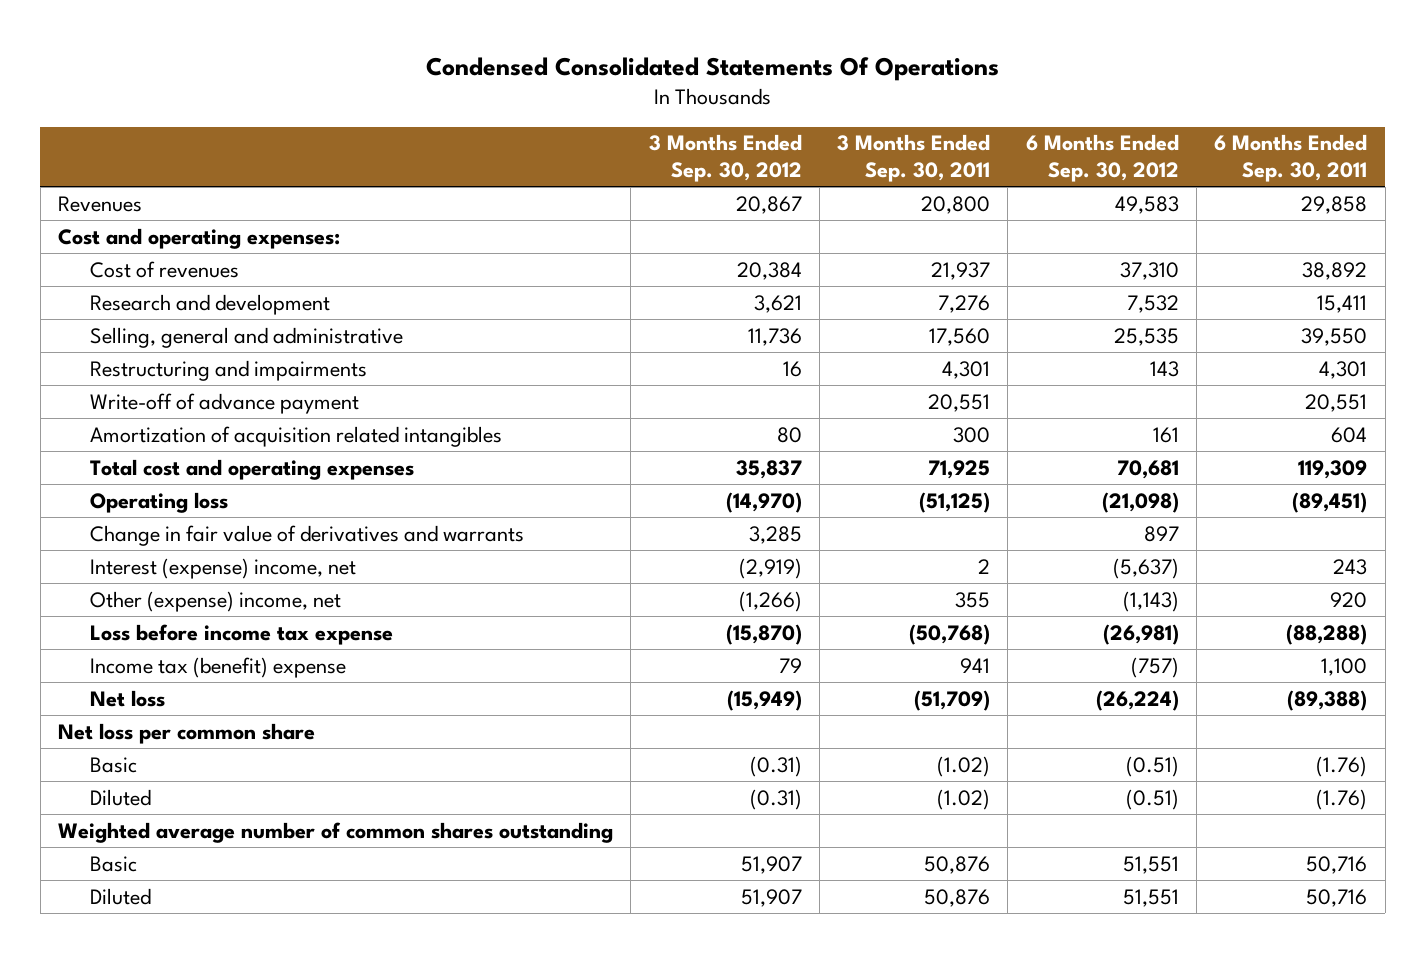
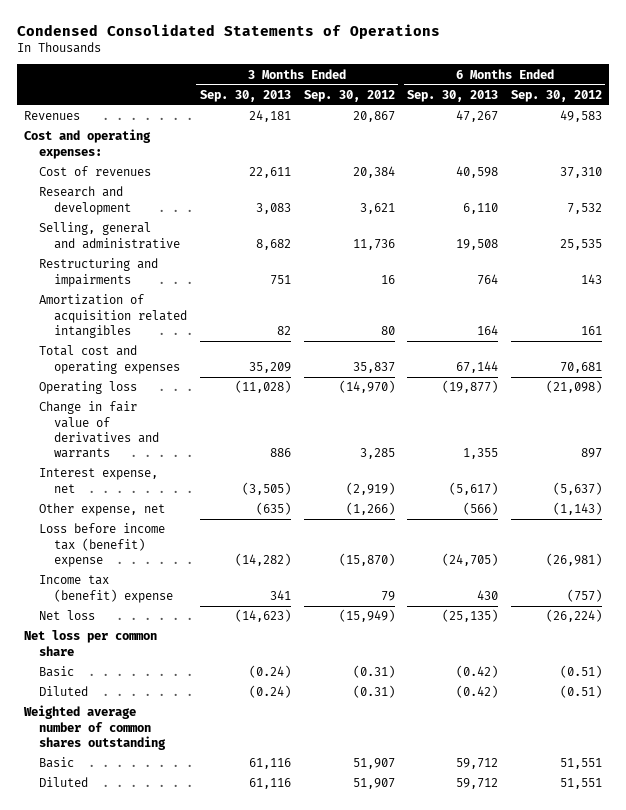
[425,56,999,81] Condensed Consolidated Statements Of Operations -> [17,23,441,39] Condensed Consolidated Statements of Operations
[837,134,991,182] 3 Months Ended Sep. 30, 2011 -> none
[1214,134,1368,182] 6 Months Ended Sep. 30, 2011 -> none
none -> [199,89,291,102] Sep. 30, 2013
none -> [407,89,499,102] Sep. 30, 2013
[89,392,359,414] Write-off of advance payment -> none
[89,557,356,579] Interest (expense) income, net -> [38,468,158,493] Interest expense, net
[89,590,341,612] Other (expense) income, net -> [38,503,165,517] Other expense, net
[89,623,393,645] Loss before income tax expense -> [38,523,165,567] Loss before income tax (benefit) expense

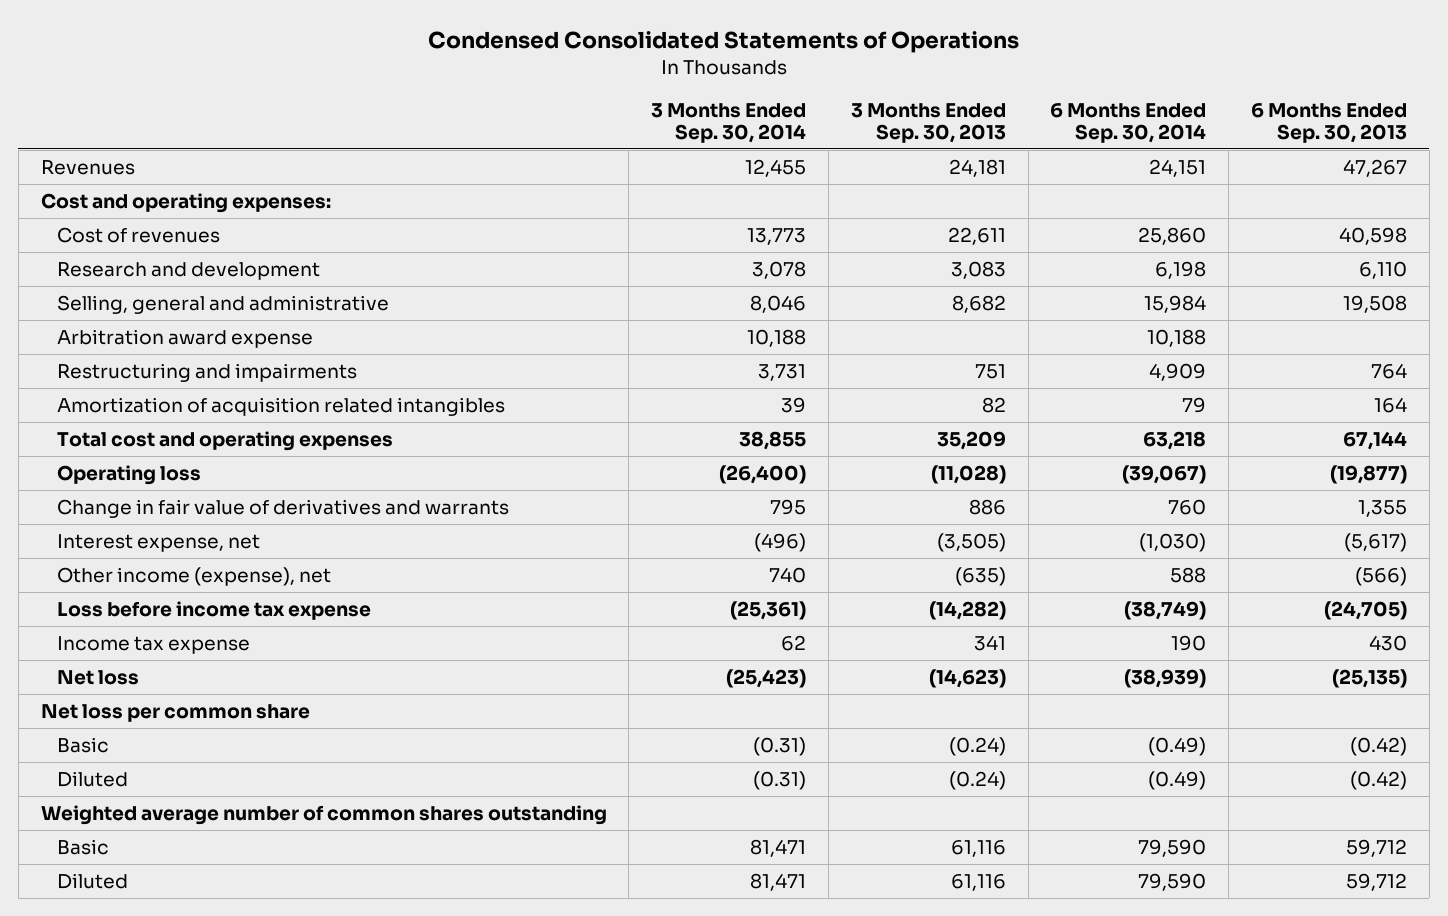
[303,89,395,102] Sep. 30, 2012 -> none
[511,89,603,102] Sep. 30, 2012 -> none
none -> [651,102,807,143] 3 Months Ended Sep. 30, 2014
none -> [1050,102,1207,143] 6 Months Ended Sep. 30, 2014
none -> [57,329,314,349] Arbitration award expense
[38,503,165,517] Other expense, net -> [57,567,332,587] Other income (expense), net
[38,523,165,567] Loss before income tax (benefit) expense -> [57,601,372,621] Loss before income tax expense
[38,575,173,603] Income tax (benefit) expense -> [57,636,251,655] Income tax expense

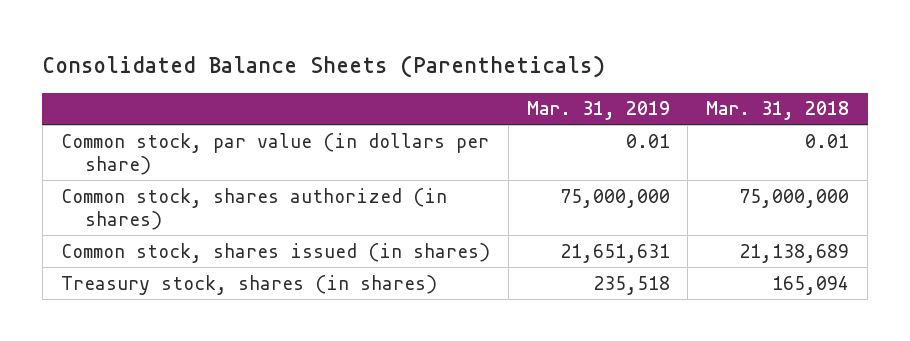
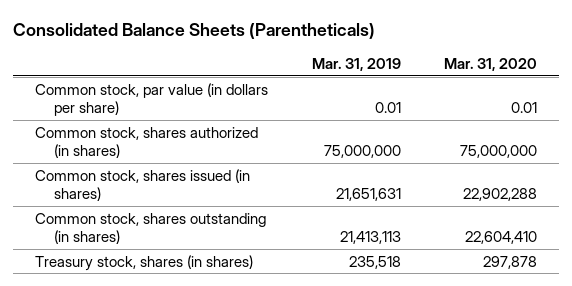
[706,101,850,121] Mar. 31, 2018 -> none
none -> [444,58,538,72] Mar. 31, 2020
none -> [34,212,266,245] Common stock, shares outstanding (in shares)

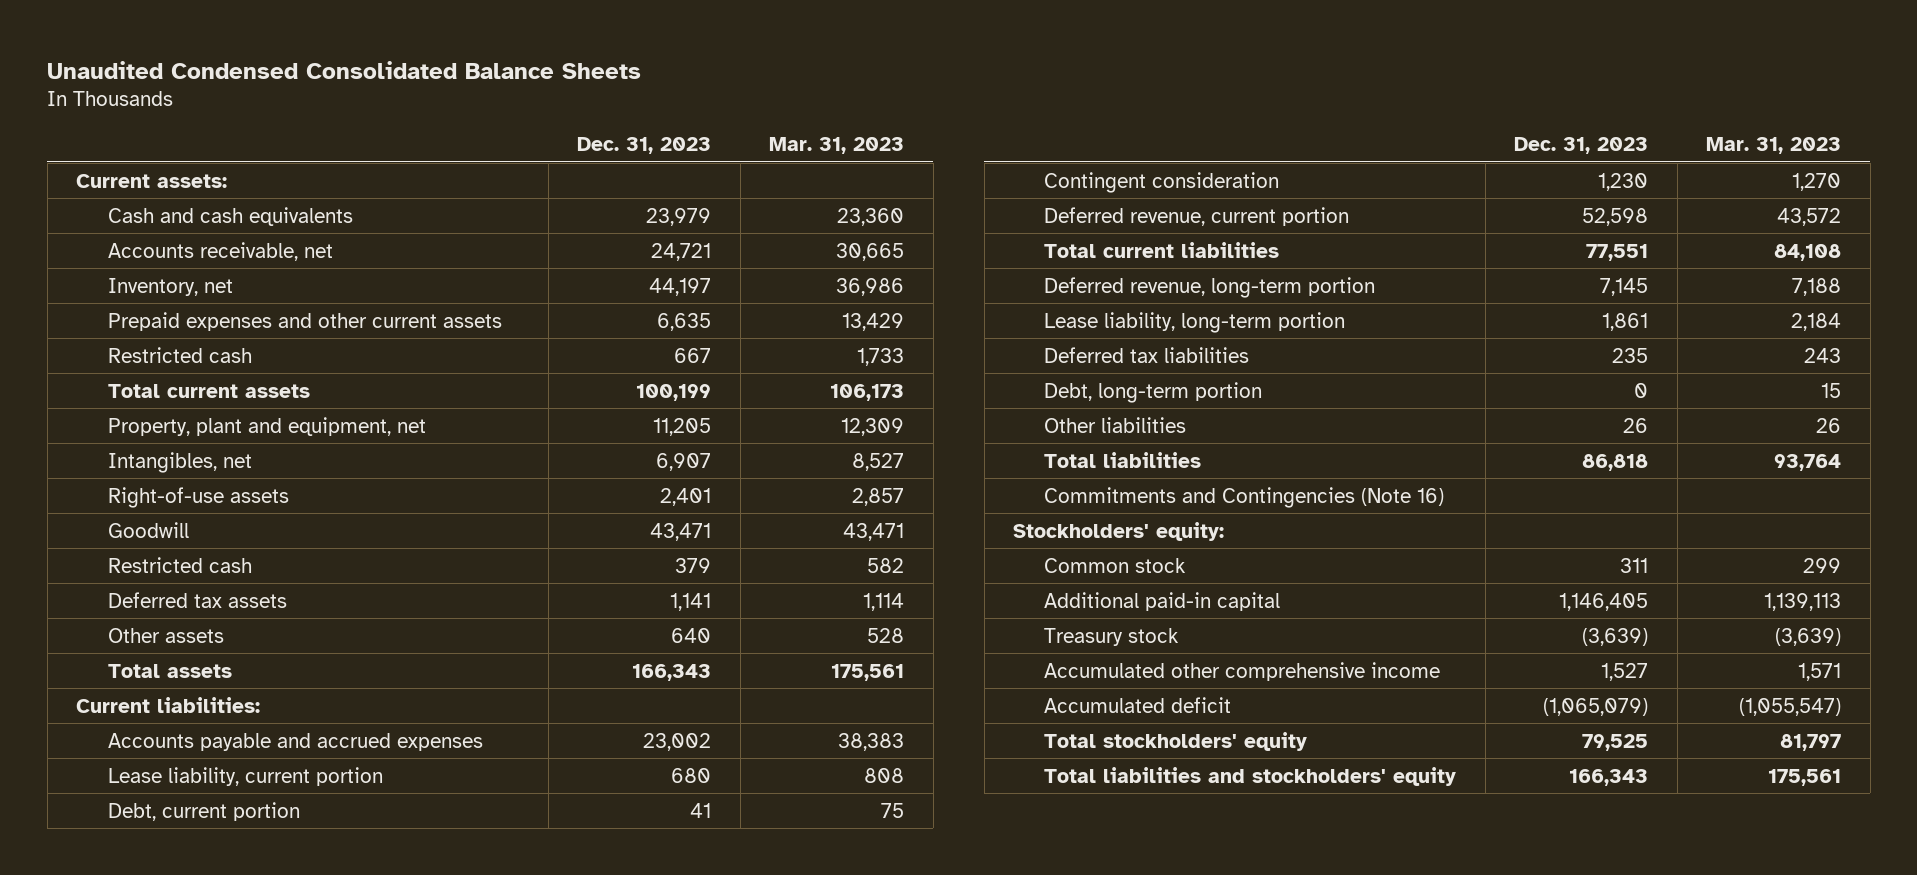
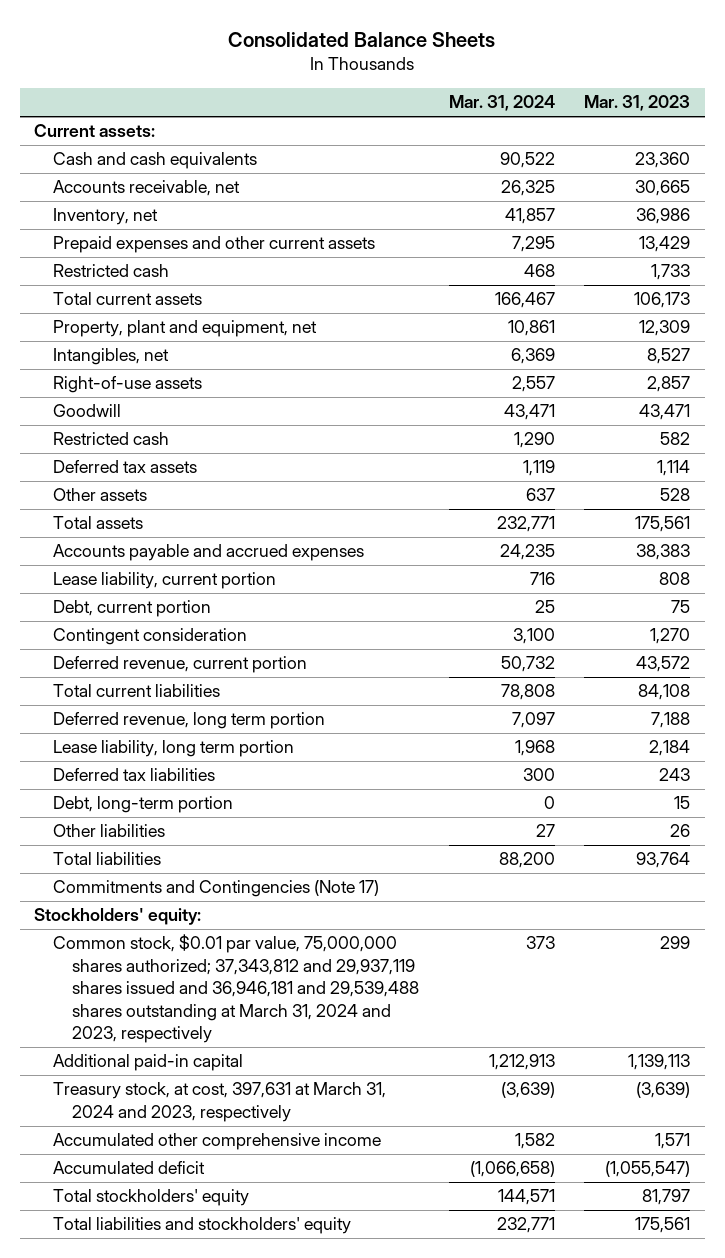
[47,60,642,79] Unaudited Condensed Consolidated Balance Sheets -> [228,31,496,47] Consolidated Balance Sheets
[577,137,712,155] Dec. 31, 2023 -> none
none -> [448,95,555,112] Mar. 31, 2024
[76,696,261,713] Current liabilities: -> none
[1044,276,1376,298] Deferred revenue, long-term portion -> [53,712,326,730] Deferred revenue, long term portion
[1044,311,1346,333] Lease liability, long-term portion -> [53,740,295,758] Lease liability, long term portion
[1044,486,1445,508] Commitments and Contingencies (Note 16) -> [53,880,380,898] Commitments and Contingencies (Note 17)
[1044,557,1187,573] Common stock -> [53,934,420,1044] Common stock, $0.01 par value, 75,000,000 shares authorized; 37,343,812 and 29,937,119 shares issued and 36,946,181 and 29,539,488 shares outstanding at March 31, 2024 and 2023, respectively
[1044,627,1180,646] Treasury stock -> [53,1082,387,1122] Treasury stock, at cost, 397,631 at March 31, 2024 and 2023, respectively

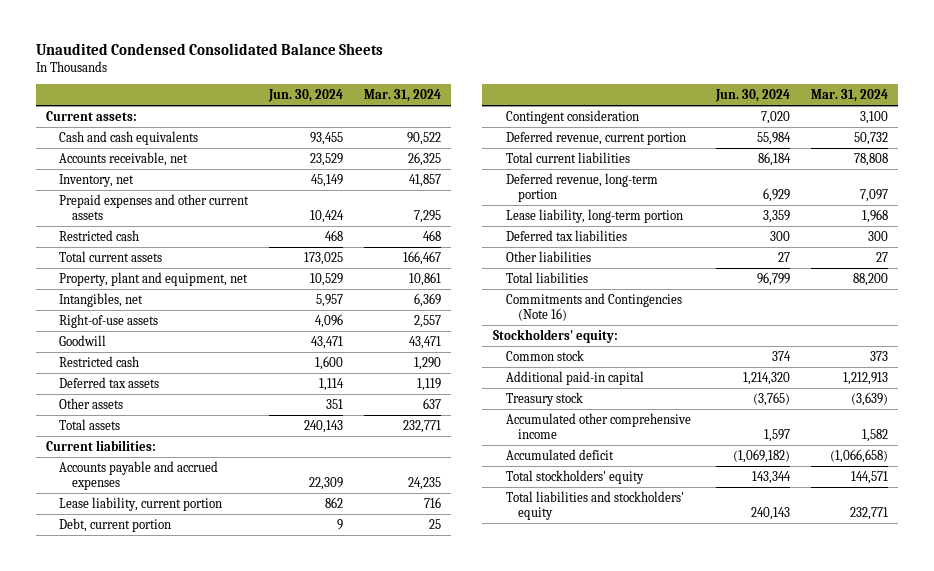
[228,31,496,47] Consolidated Balance Sheets -> [35,42,383,55] Unaudited Condensed Consolidated Balance Sheets
[584,95,691,112] Mar. 31, 2023 -> none
none -> [267,89,343,103] Jun. 30, 2024
none -> [46,439,157,451] Current liabilities:
[53,712,326,730] Deferred revenue, long term portion -> [505,172,658,202] Deferred revenue, long-term portion
[53,740,295,758] Lease liability, long term portion -> [505,208,683,223] Lease liability, long-term portion
[53,796,234,814] Debt, long-term portion -> none
[53,880,380,898] Commitments and Contingencies (Note 17) -> [505,292,682,321] Commitments and Contingencies (Note 16)
[53,934,420,1044] Common stock, $0.01 par value, 75,000,000 shares authorized; 37,343,812 and 29,937,119 shares issued and 36,946,181 and 29,539,488 shares outstanding at March 31, 2024 and 2023, respectively -> [505,349,584,361] Common stock
[53,1082,387,1122] Treasury stock, at cost, 397,631 at March 31, 2024 and 2023, respectively -> [505,391,583,406] Treasury stock

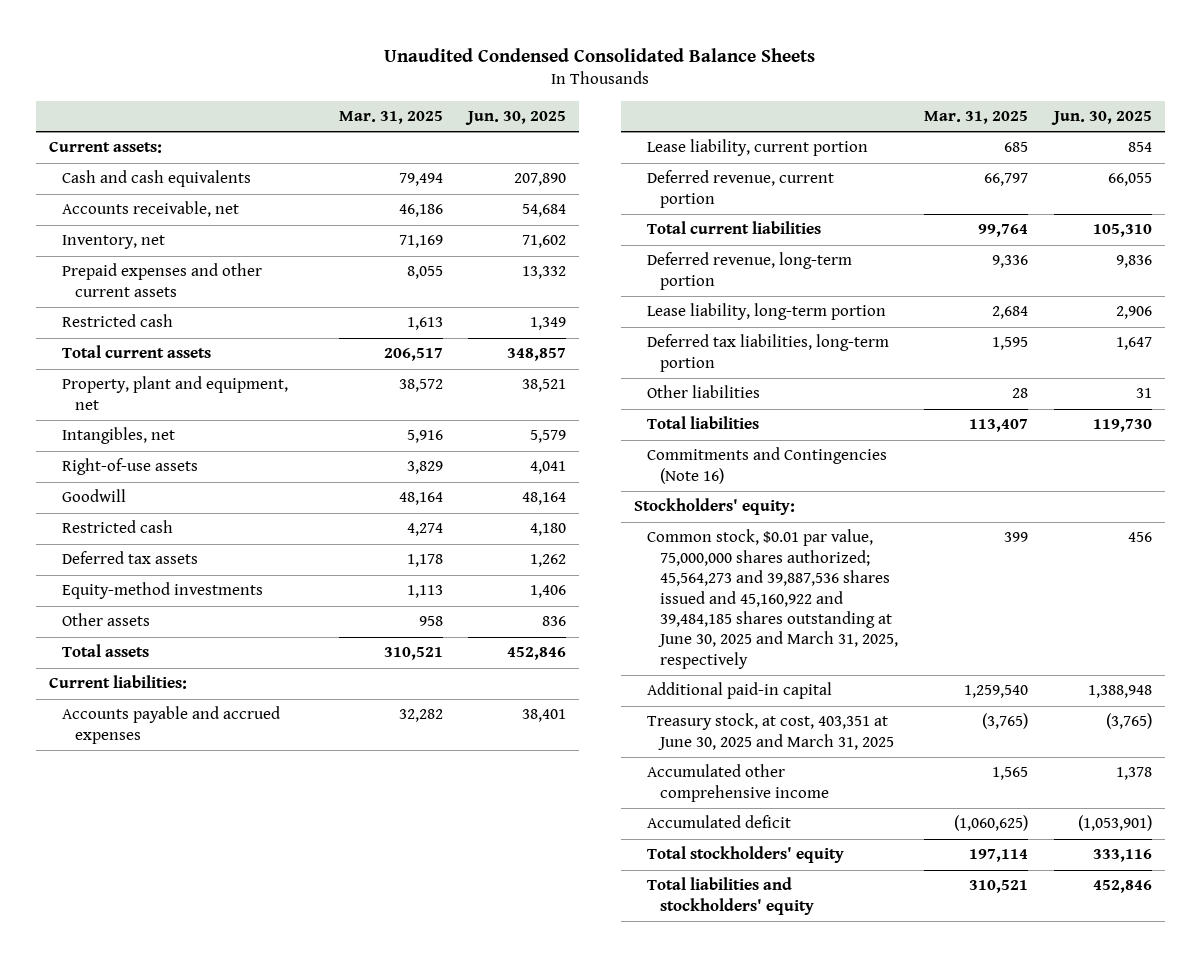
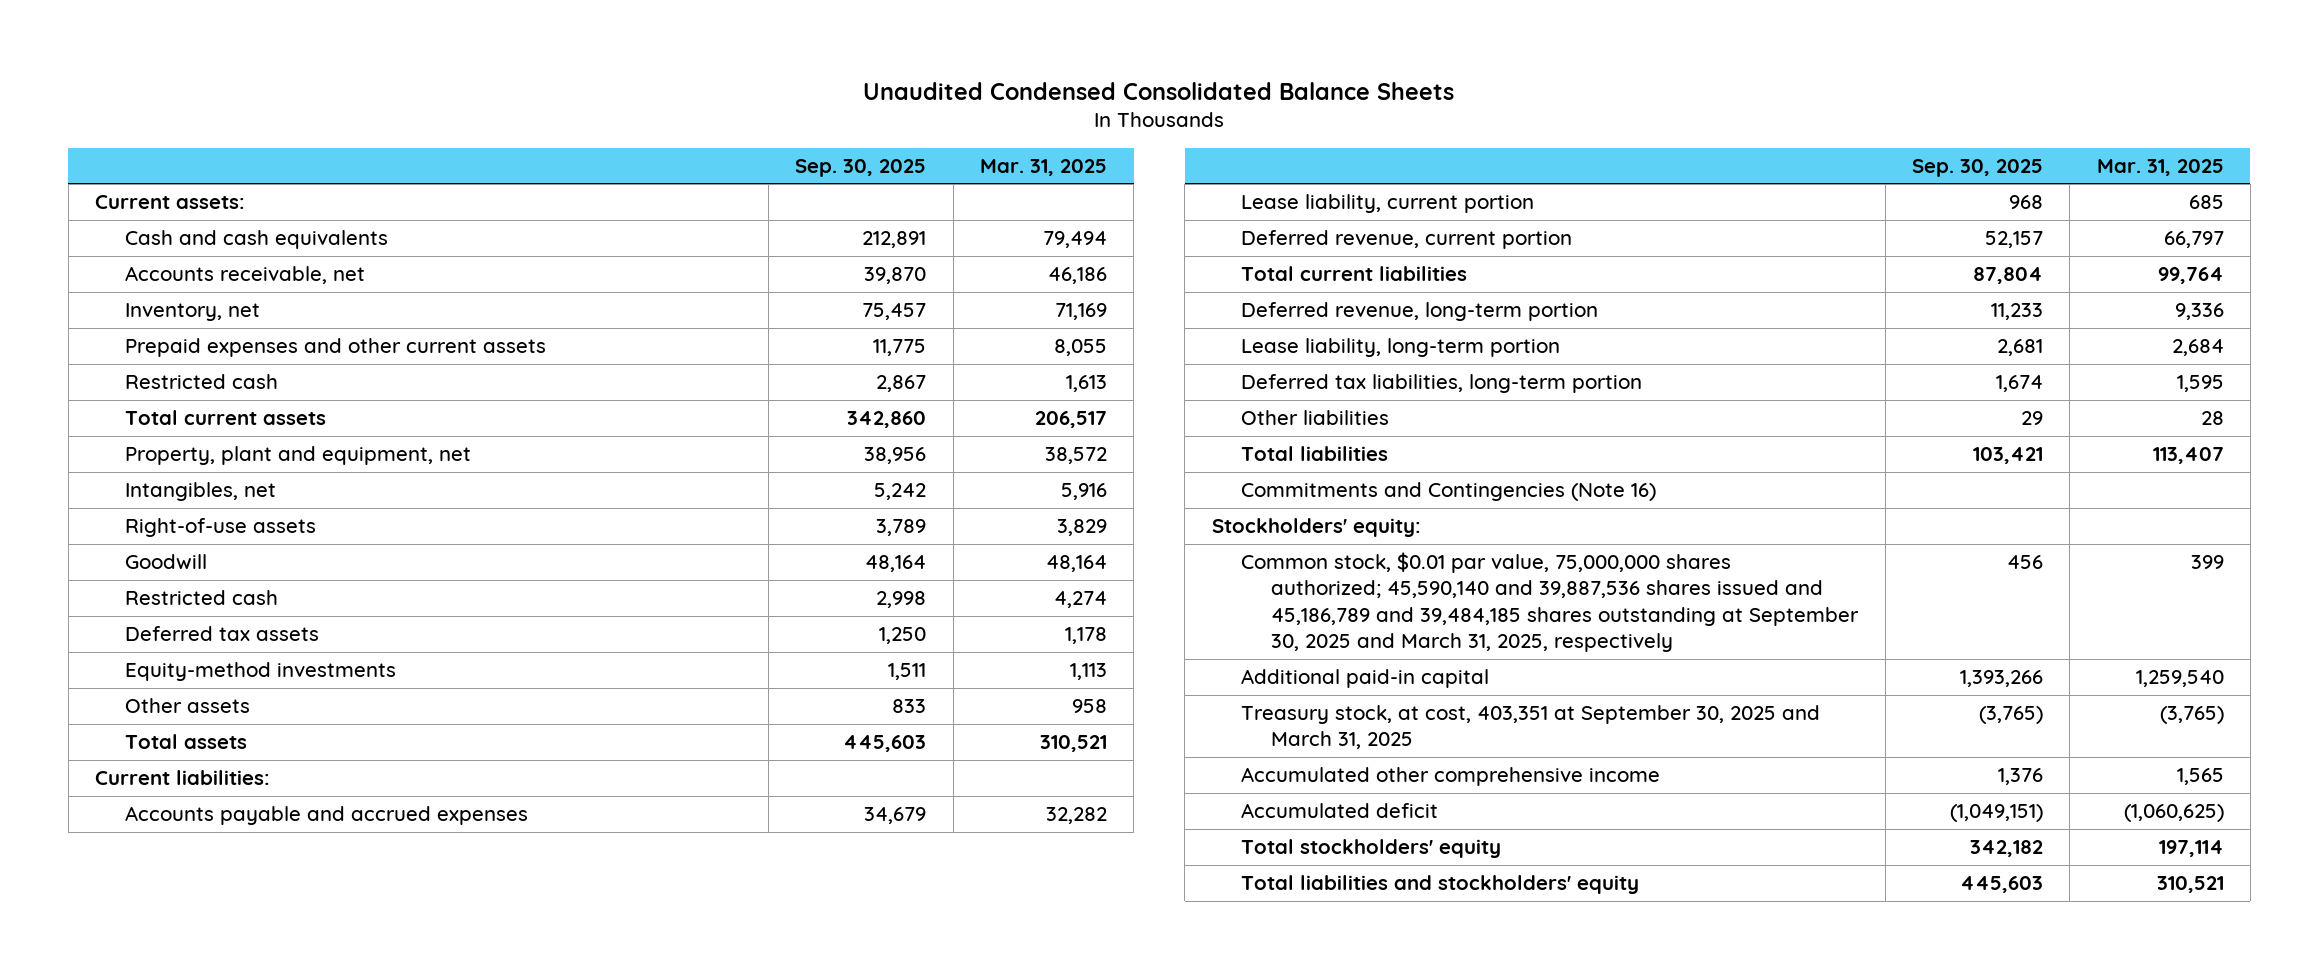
[465,111,567,126] Jun. 30, 2025 -> none
none -> [795,158,927,177] Sep. 30, 2025
[646,529,898,669] Common stock, $0.01 par value, 75,000,000 shares authorized; 45,564,273 and 39,887,536 shares issued and 45,160,922 and 39,484,185 shares outstanding at June 30, 2025 and March 31, 2025, respectively -> [1241,552,1860,652] Common stock, $0.01 par value, 75,000,000 shares authorized; 45,590,140 and 39,887,536 shares issued and 45,186,789 and 39,484,185 shares outstanding at September 30, 2025 and March 31, 2025, respectively
[646,713,894,750] Treasury stock, at cost, 403,351 at June 30, 2025 and March 31, 2025 -> [1241,705,1821,750] Treasury stock, at cost, 403,351 at September 30, 2025 and March 31, 2025

